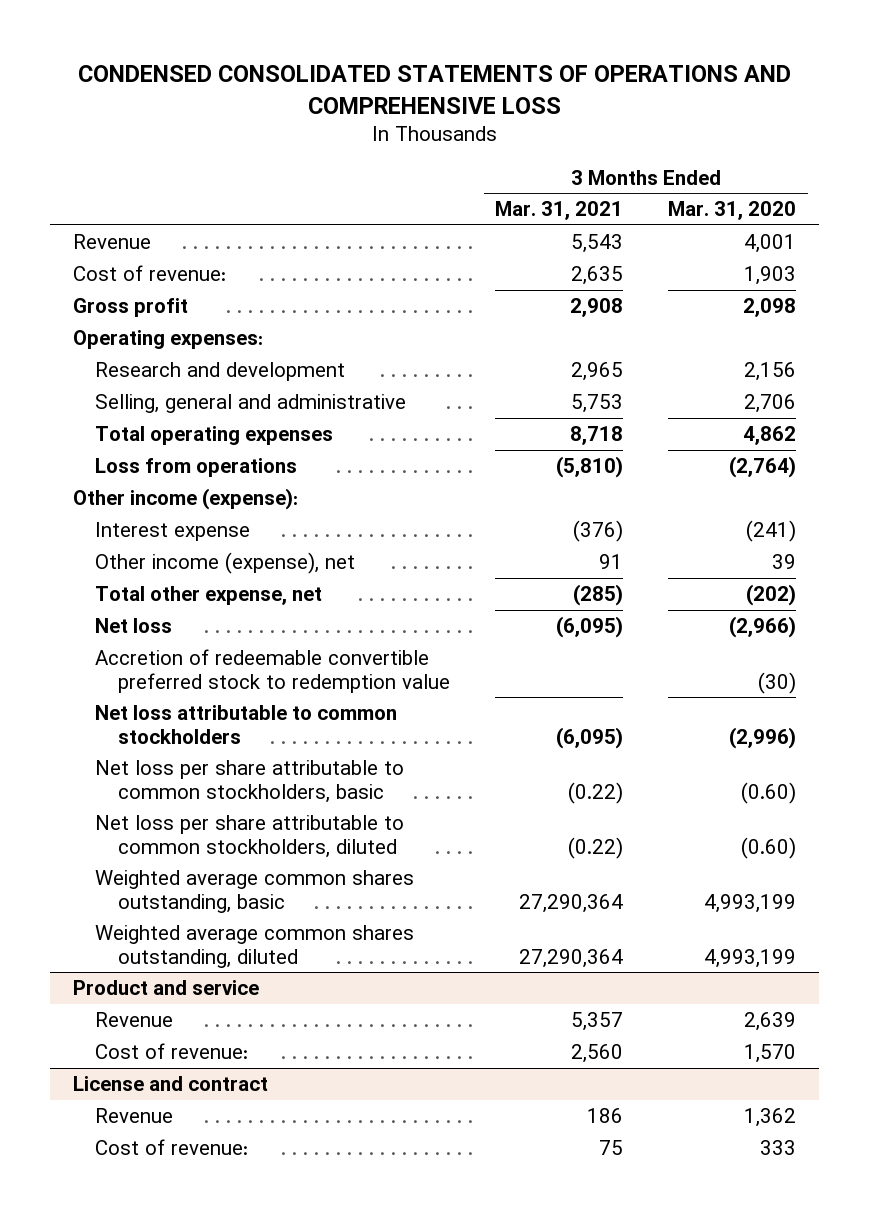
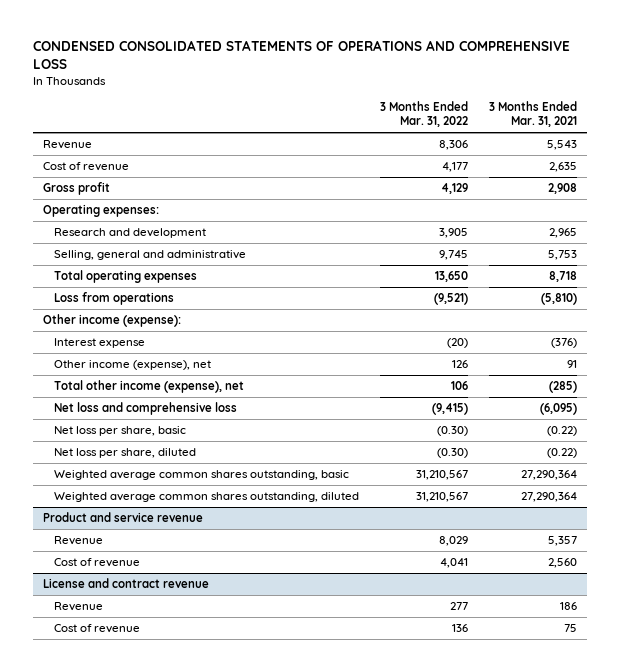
[668,201,797,221] Mar. 31, 2020 -> none
none -> [379,101,468,128] 3 Months Ended Mar. 31, 2022
[72,265,226,282] Cost of revenue: -> [43,161,130,171] Cost of revenue
[95,649,451,693] Accretion of redeemable convertible preferred stock to redemption value -> none
[95,705,398,744] Net loss attributable to common stockholders -> none
[95,586,323,606] Total other expense, net -> [54,379,245,393] Total other income (expense), net
[95,618,173,634] Net loss -> [54,401,238,415] Net loss and comprehensive loss
[95,760,405,803] Net loss per share attributable to common stockholders, basic -> [54,425,187,436] Net loss per share, basic
[95,815,405,858] Net loss per share attributable to common stockholders, diluted -> [54,447,197,458] Net loss per share, diluted
[72,980,259,996] Product and service -> [43,511,204,522] Product and service revenue
[95,1043,249,1060] Cost of revenue: -> [54,557,141,567] Cost of revenue
[72,1076,268,1092] License and contract -> [43,577,210,588] License and contract revenue
[95,1139,249,1156] Cost of revenue: -> [54,623,141,633] Cost of revenue

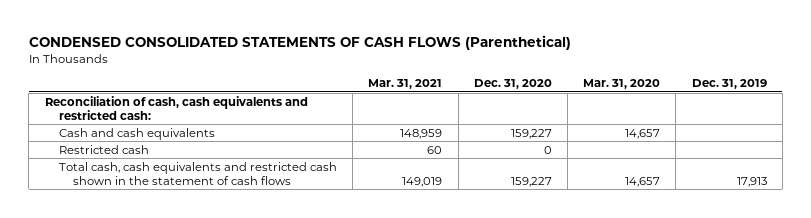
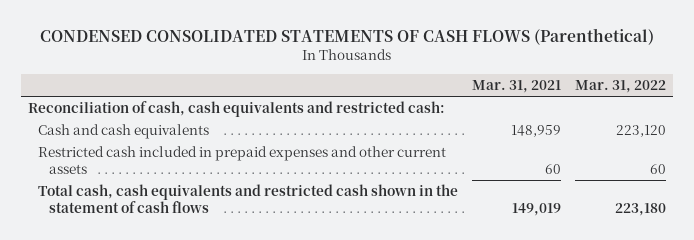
[473,78,552,89] Dec. 31, 2020 -> none
[583,78,661,89] Mar. 31, 2020 -> none
[691,78,767,89] Dec. 31, 2019 -> none
none -> [575,80,667,94] Mar. 31, 2022
[58,144,149,154] Restricted cash -> [38,146,447,174] Restricted cash included in prepaid expenses and other current assets

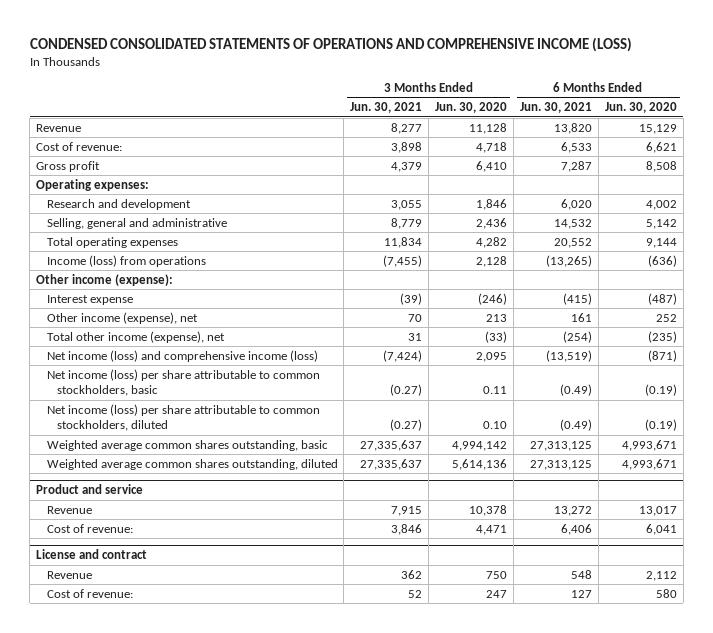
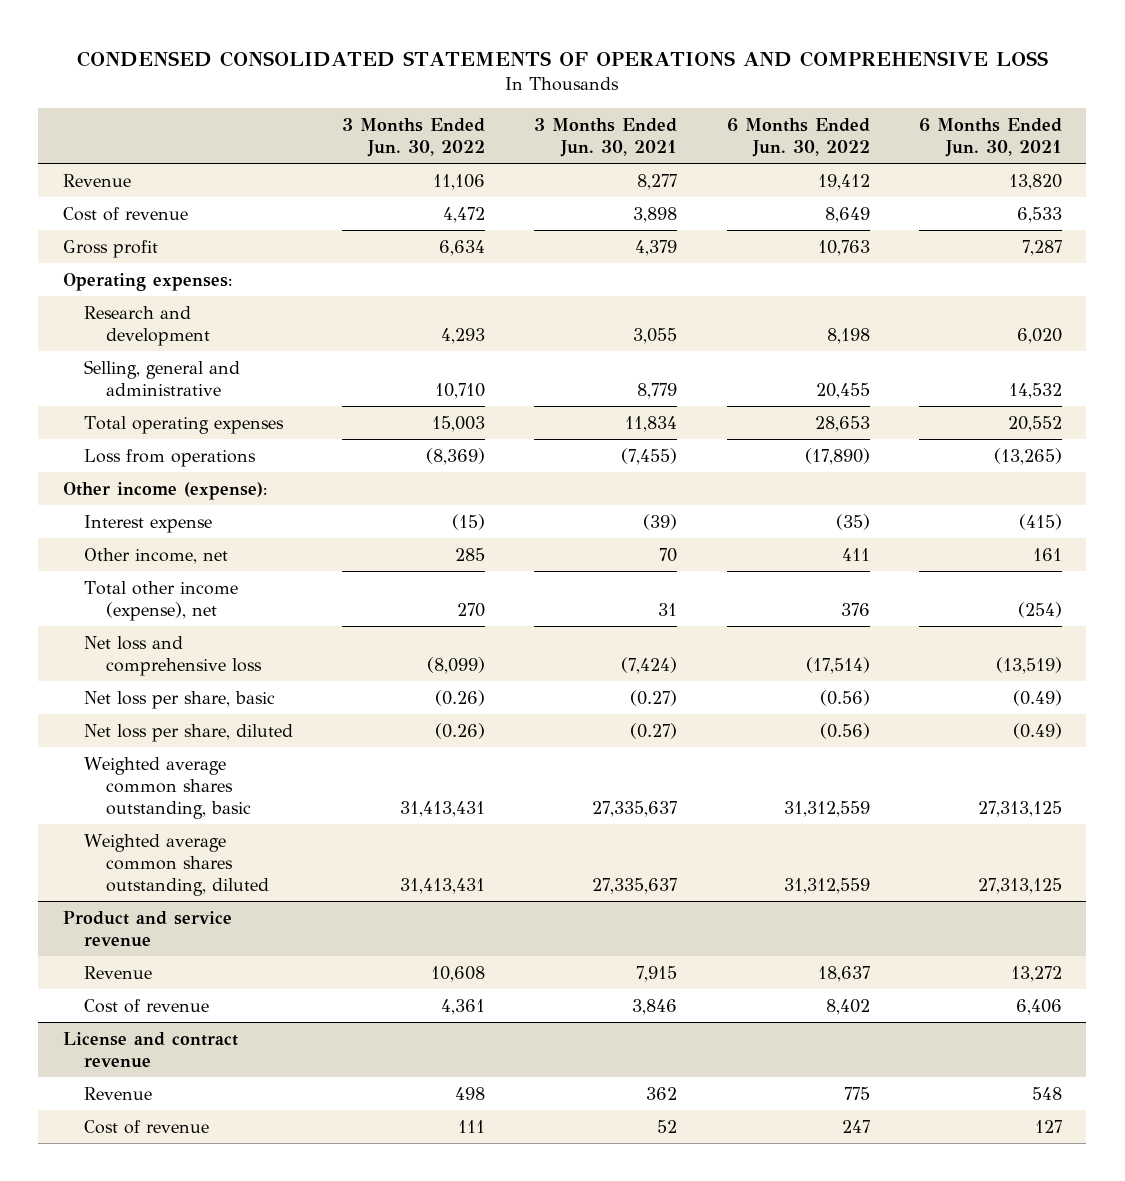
[29,37,632,53] CONDENSED CONSOLIDATED STATEMENTS OF OPERATIONS AND COMPREHENSIVE INCOME (LOSS) -> [77,51,1049,68] CONDENSED CONSOLIDATED STATEMENTS OF OPERATIONS AND COMPREHENSIVE LOSS
[435,102,508,114] Jun. 30, 2020 -> none
[604,102,677,114] Jun. 30, 2020 -> none
none -> [342,117,486,158] 3 Months Ended Jun. 30, 2022
none -> [726,117,870,158] 6 Months Ended Jun. 30, 2022
[36,141,123,151] Cost of revenue: -> [62,206,188,221] Cost of revenue
[46,254,206,267] Income (loss) from operations -> [84,448,257,467] Loss from operations
[46,311,198,324] Other income (expense), net -> [84,547,229,564] Other income, net
[46,349,318,362] Net income (loss) and comprehensive income (loss) -> [84,635,262,676] Net loss and comprehensive loss
[46,368,320,397] Net income (loss) per share attributable to common stockholders, basic -> [84,690,276,709] Net loss per share, basic
[46,403,320,432] Net income (loss) per share attributable to common stockholders, diluted -> [84,723,294,742] Net loss per share, diluted
[36,484,144,495] Product and service -> [62,910,232,947] Product and service revenue
[46,523,133,533] Cost of revenue: -> [84,998,210,1013] Cost of revenue
[36,549,148,560] License and contract -> [62,1031,238,1068] License and contract revenue
[46,588,133,598] Cost of revenue: -> [84,1119,210,1134] Cost of revenue

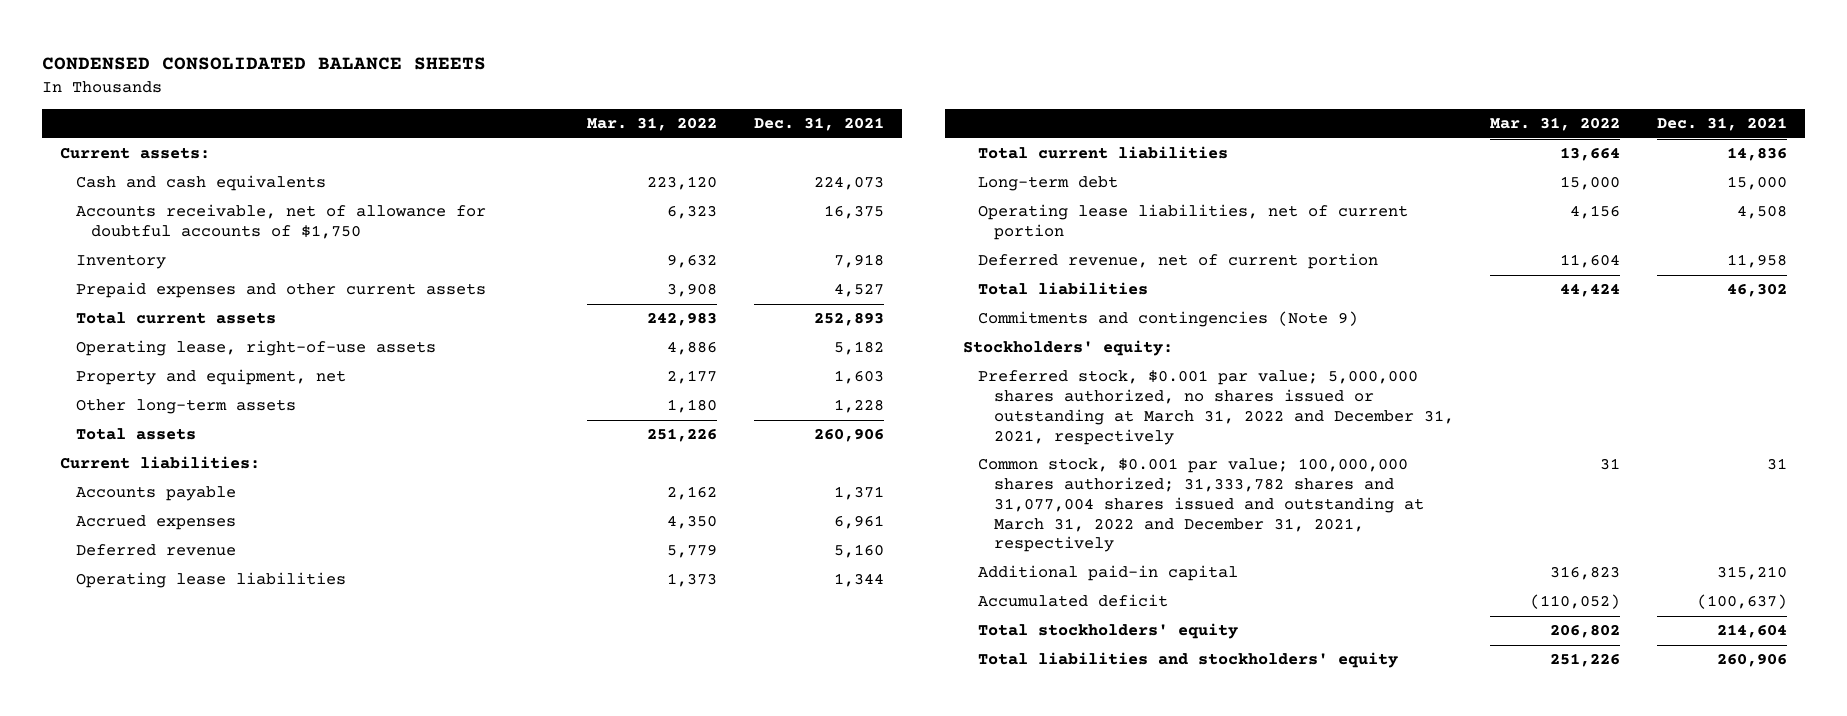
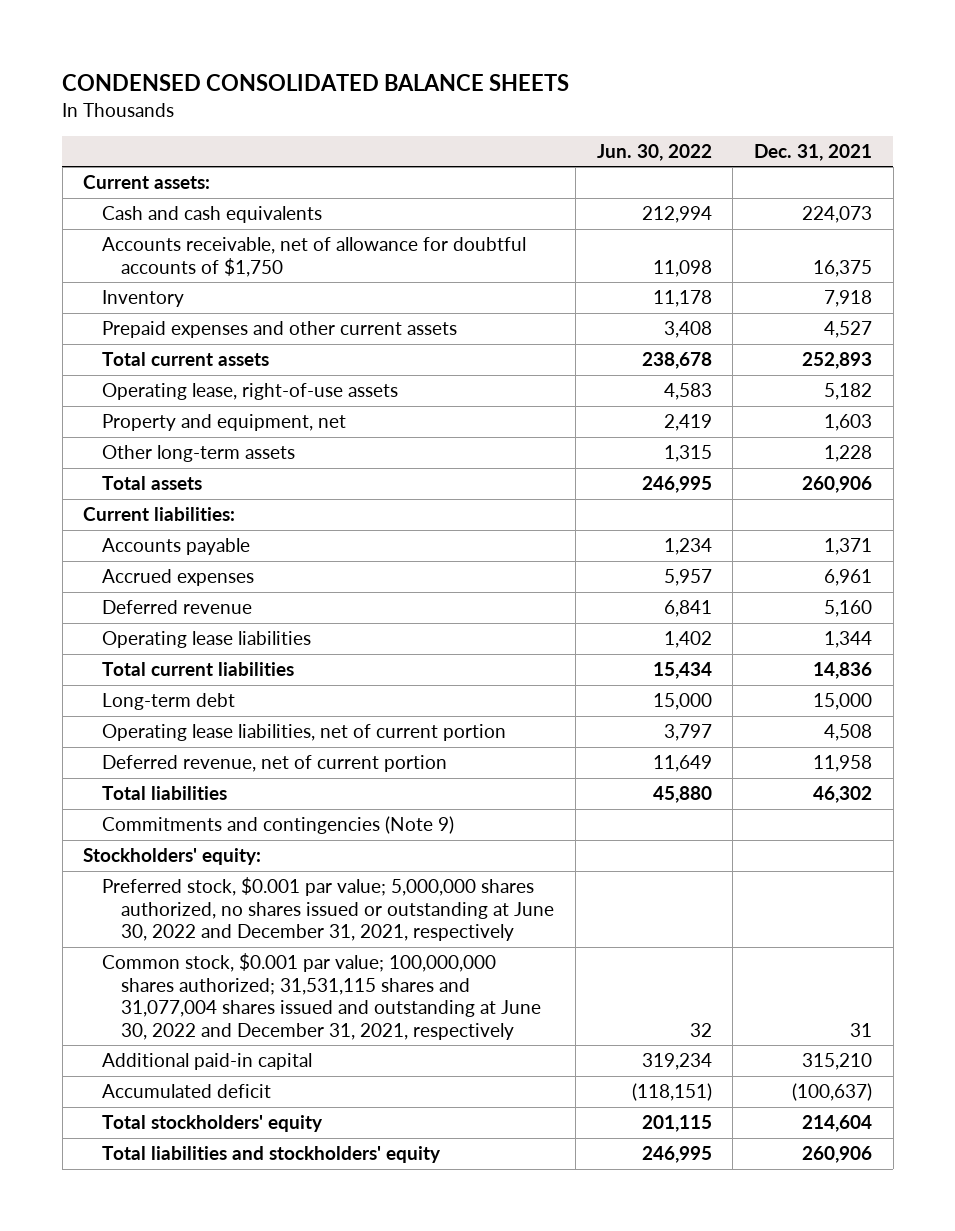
[587,117,718,132] Mar. 31, 2022 -> none
none -> [596,143,712,161] Jun. 30, 2022
[978,370,1454,445] Preferred stock, $0.001 par value; 5,000,000 shares authorized, no shares issued or outstanding at March 31, 2022 and December 31, 2021, respectively -> [102,877,555,942] Preferred stock, $0.001 par value; 5,000,000 shares authorized, no shares issued or outstanding at June 30, 2022 and December 31, 2021, respectively
[978,458,1424,553] Common stock, $0.001 par value; 100,000,000 shares authorized; 31,333,782 shares and 31,077,004 shares issued and outstanding at March 31, 2022 and December 31, 2021, respectively -> [102,953,542,1040] Common stock, $0.001 par value; 100,000,000 shares authorized; 31,531,115 shares and 31,077,004 shares issued and outstanding at June 30, 2022 and December 31, 2021, respectively

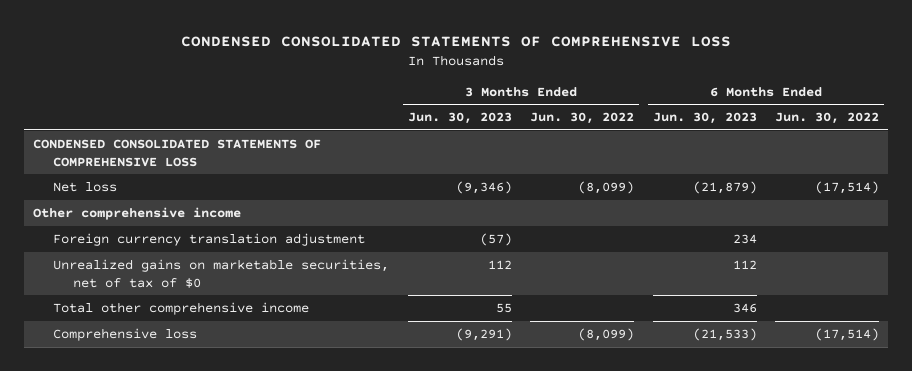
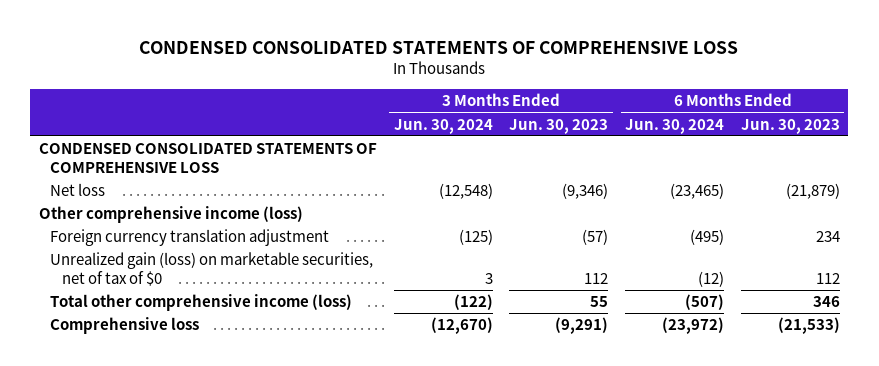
[530,112,635,125] Jun. 30, 2022 -> none
[775,112,880,125] Jun. 30, 2022 -> none
none -> [393,118,493,134] Jun. 30, 2024
none -> [625,118,725,134] Jun. 30, 2024
[32,206,241,220] Other comprehensive income -> [38,206,303,224] Other comprehensive income (loss)
[53,258,390,288] Unrealized gains on marketable securities, net of tax of $0 -> [50,252,374,286] Unrealized gain (loss) on marketable securities, net of tax of $0
[53,301,310,315] Total other comprehensive income -> [50,294,353,312] Total other comprehensive income (loss)

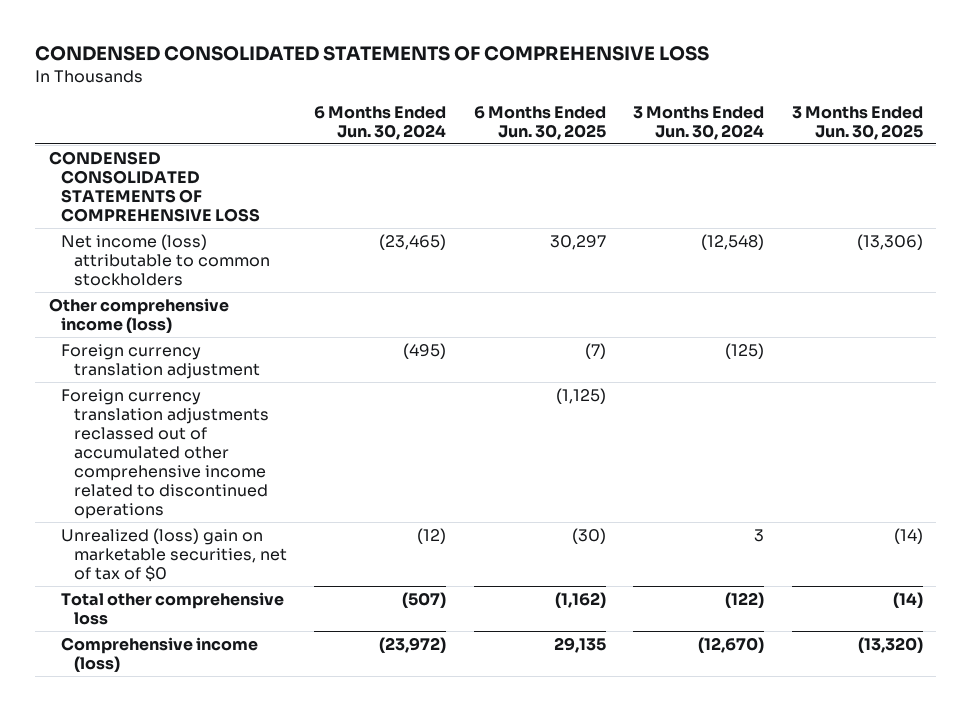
[509,118,609,134] Jun. 30, 2023 -> none
[740,118,840,134] Jun. 30, 2023 -> none
none -> [473,105,606,140] 6 Months Ended Jun. 30, 2025
none -> [791,105,923,140] 3 Months Ended Jun. 30, 2025
[50,183,106,197] Net loss -> [61,233,270,287] Net income (loss) attributable to common stockholders
none -> [61,388,269,520] Foreign currency translation adjustments reclassed out of accumulated other comprehensive income related to discontinued operations
[50,252,374,286] Unrealized gain (loss) on marketable securities, net of tax of $0 -> [61,527,287,583] Unrealized (loss) gain on marketable securities, net of tax of $0
[50,294,353,312] Total other comprehensive income (loss) -> [61,591,285,625] Total other comprehensive loss
[50,317,200,335] Comprehensive loss -> [61,636,259,672] Comprehensive income (loss)

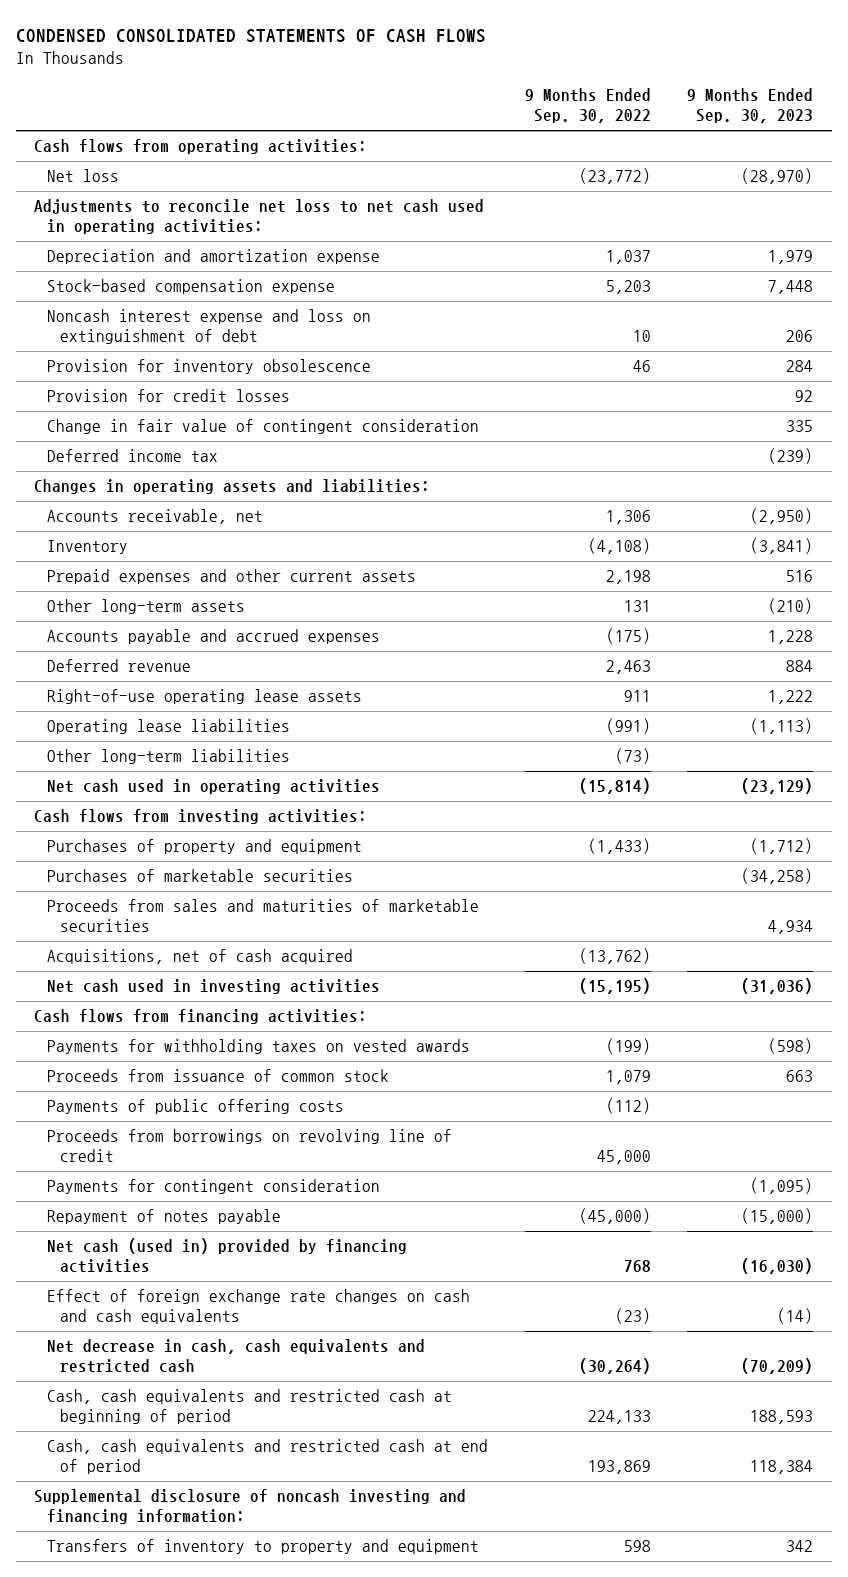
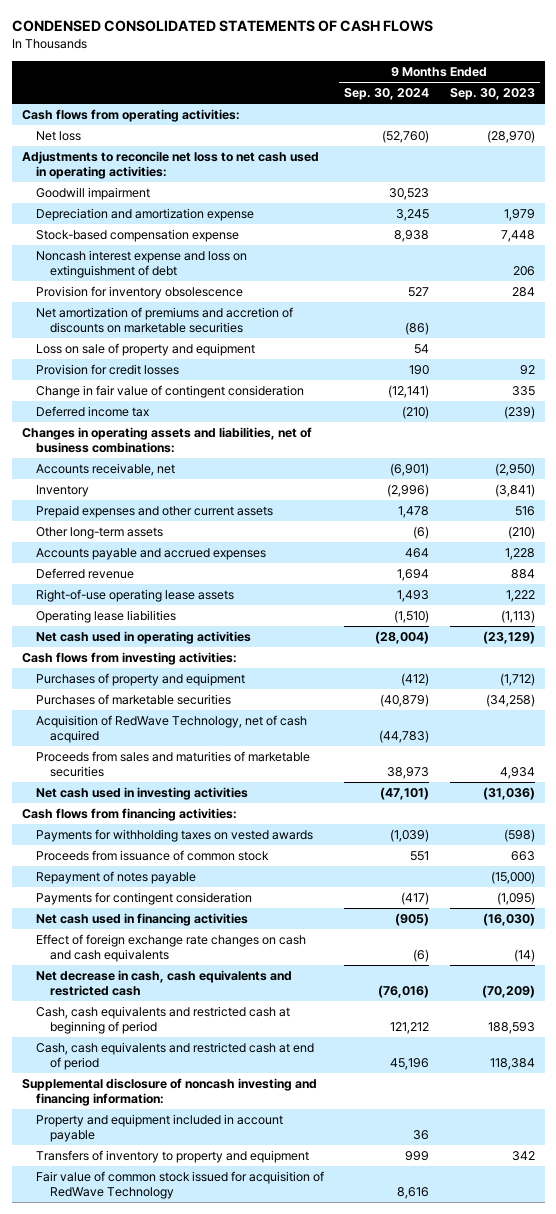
[524,88,651,124] 9 Months Ended Sep. 30, 2022 -> none
none -> [344,88,430,101] Sep. 30, 2024
none -> [35,187,150,201] Goodwill impairment
none -> [35,307,293,333] Net amortization of premiums and accretion of discounts on marketable securities
none -> [35,343,255,357] Loss on sale of property and equipment
[34,479,431,495] Changes in operating assets and liabilities: -> [21,427,312,453] Changes in operating assets and liabilities, net of business combinations:
[47,749,291,765] Other long-term liabilities -> none
none -> [35,715,307,743] Acquisition of RedWave Technology, net of cash acquired
[47,949,354,965] Acquisitions, net of cash acquired -> none
[47,1099,345,1115] Payments of public offering costs -> none
[47,1129,453,1163] Proceeds from borrowings on revolving line of credit -> none
[47,1179,381,1195] Payments for contingent consideration -> [35,892,252,906] Payments for contingent consideration
[47,1238,408,1274] Net cash (used in) provided by financing activities -> [35,913,248,927] Net cash used in financing activities
none -> [35,1114,283,1142] Property and equipment included in account payable
none -> [35,1171,324,1199] Fair value of common stock issued for acquisition of RedWave Technology

